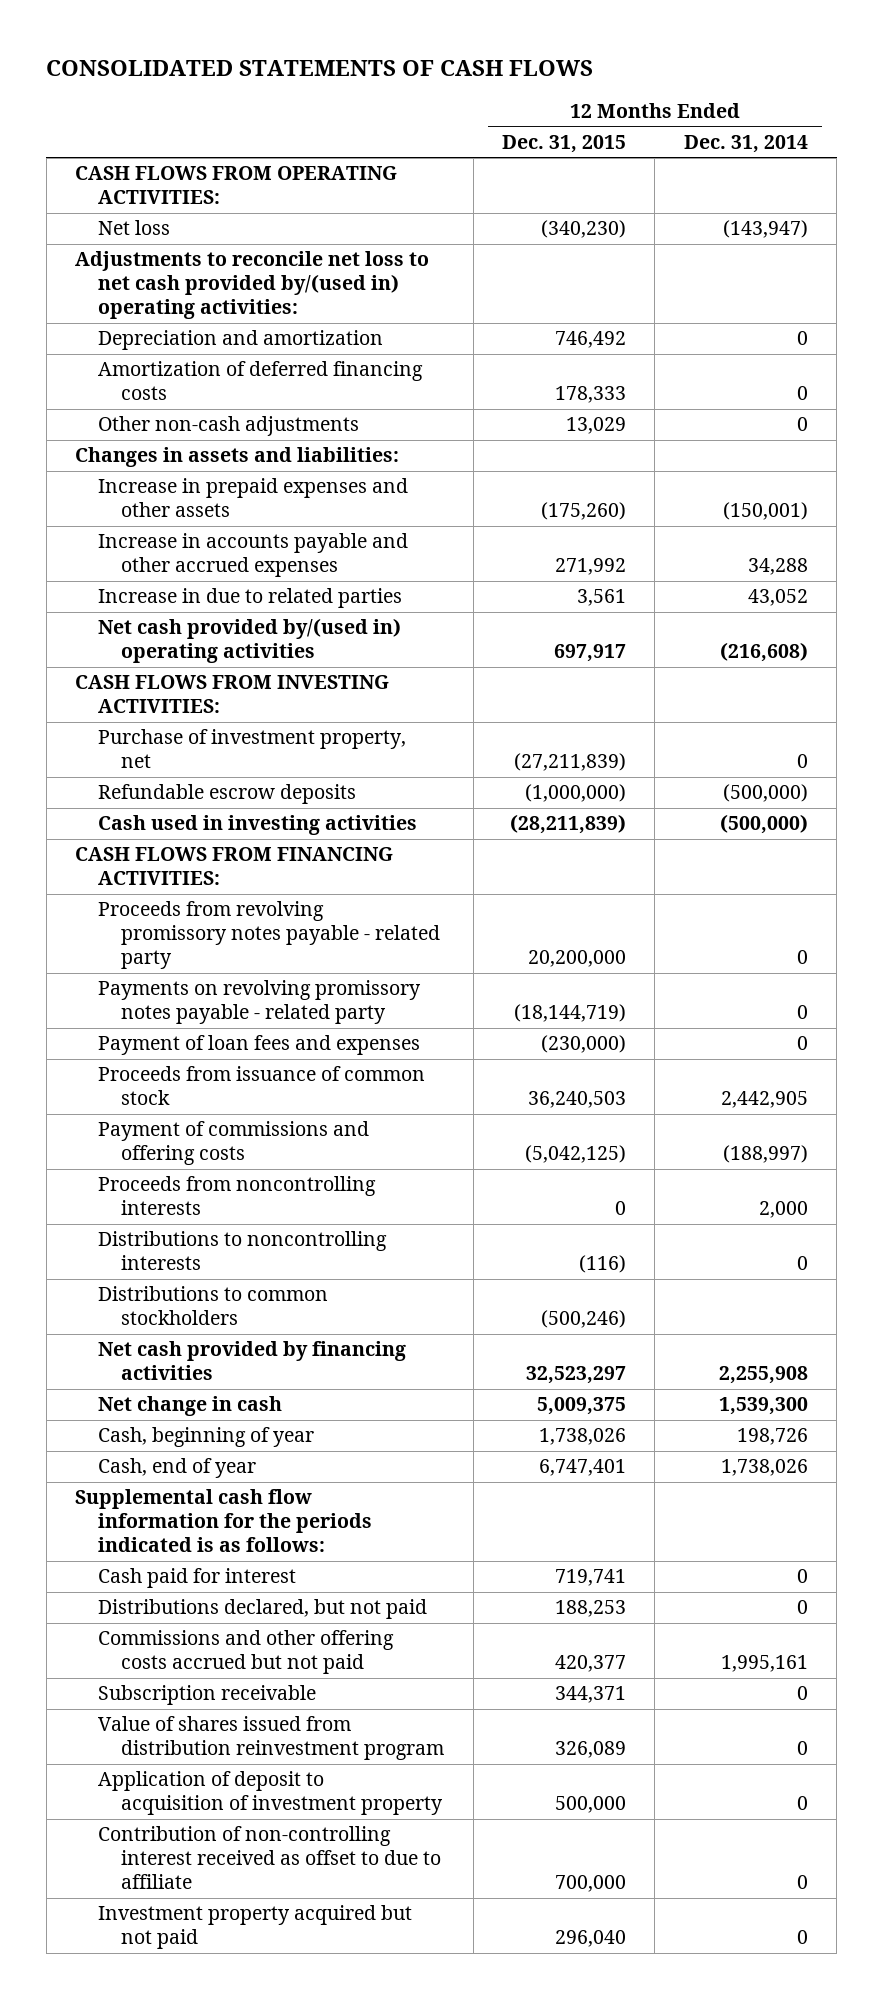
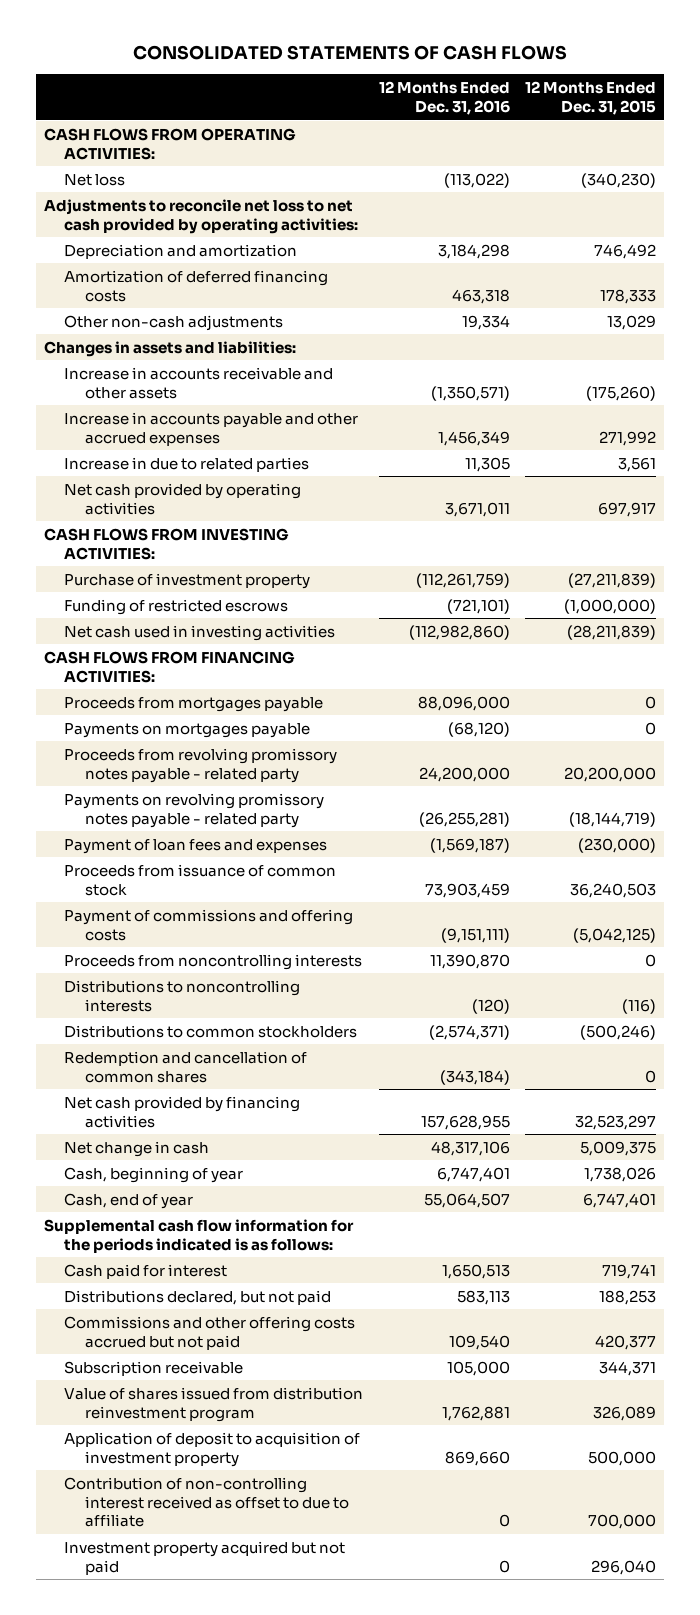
[683,134,808,153] Dec. 31, 2014 -> none
none -> [378,81,510,115] 12 Months Ended Dec. 31, 2016
[75,251,430,320] Adjustments to reconcile net loss to net cash provided by/(used in) operating activities: -> [43,198,359,234] Adjustments to reconcile net loss to net cash provided by operating activities:
[98,478,409,518] Increase in prepaid expenses and other assets -> [64,366,334,399] Increase in accounts receivable and other assets
[98,618,402,664] Net cash provided by/(used in) operating activities -> [64,482,302,515] Net cash provided by operating activities
[98,729,407,769] Purchase of investment property, net -> [64,572,311,589] Purchase of investment property
[98,784,357,805] Refundable escrow deposits -> [64,598,289,615] Funding of restricted escrows
[98,815,418,836] Cash used in investing activities -> [64,624,336,641] Net cash used in investing activities
none -> [64,696,324,712] Proceeds from mortgages payable
none -> [64,722,311,738] Payments on mortgages payable
none -> [64,1050,308,1083] Redemption and cancellation of common shares

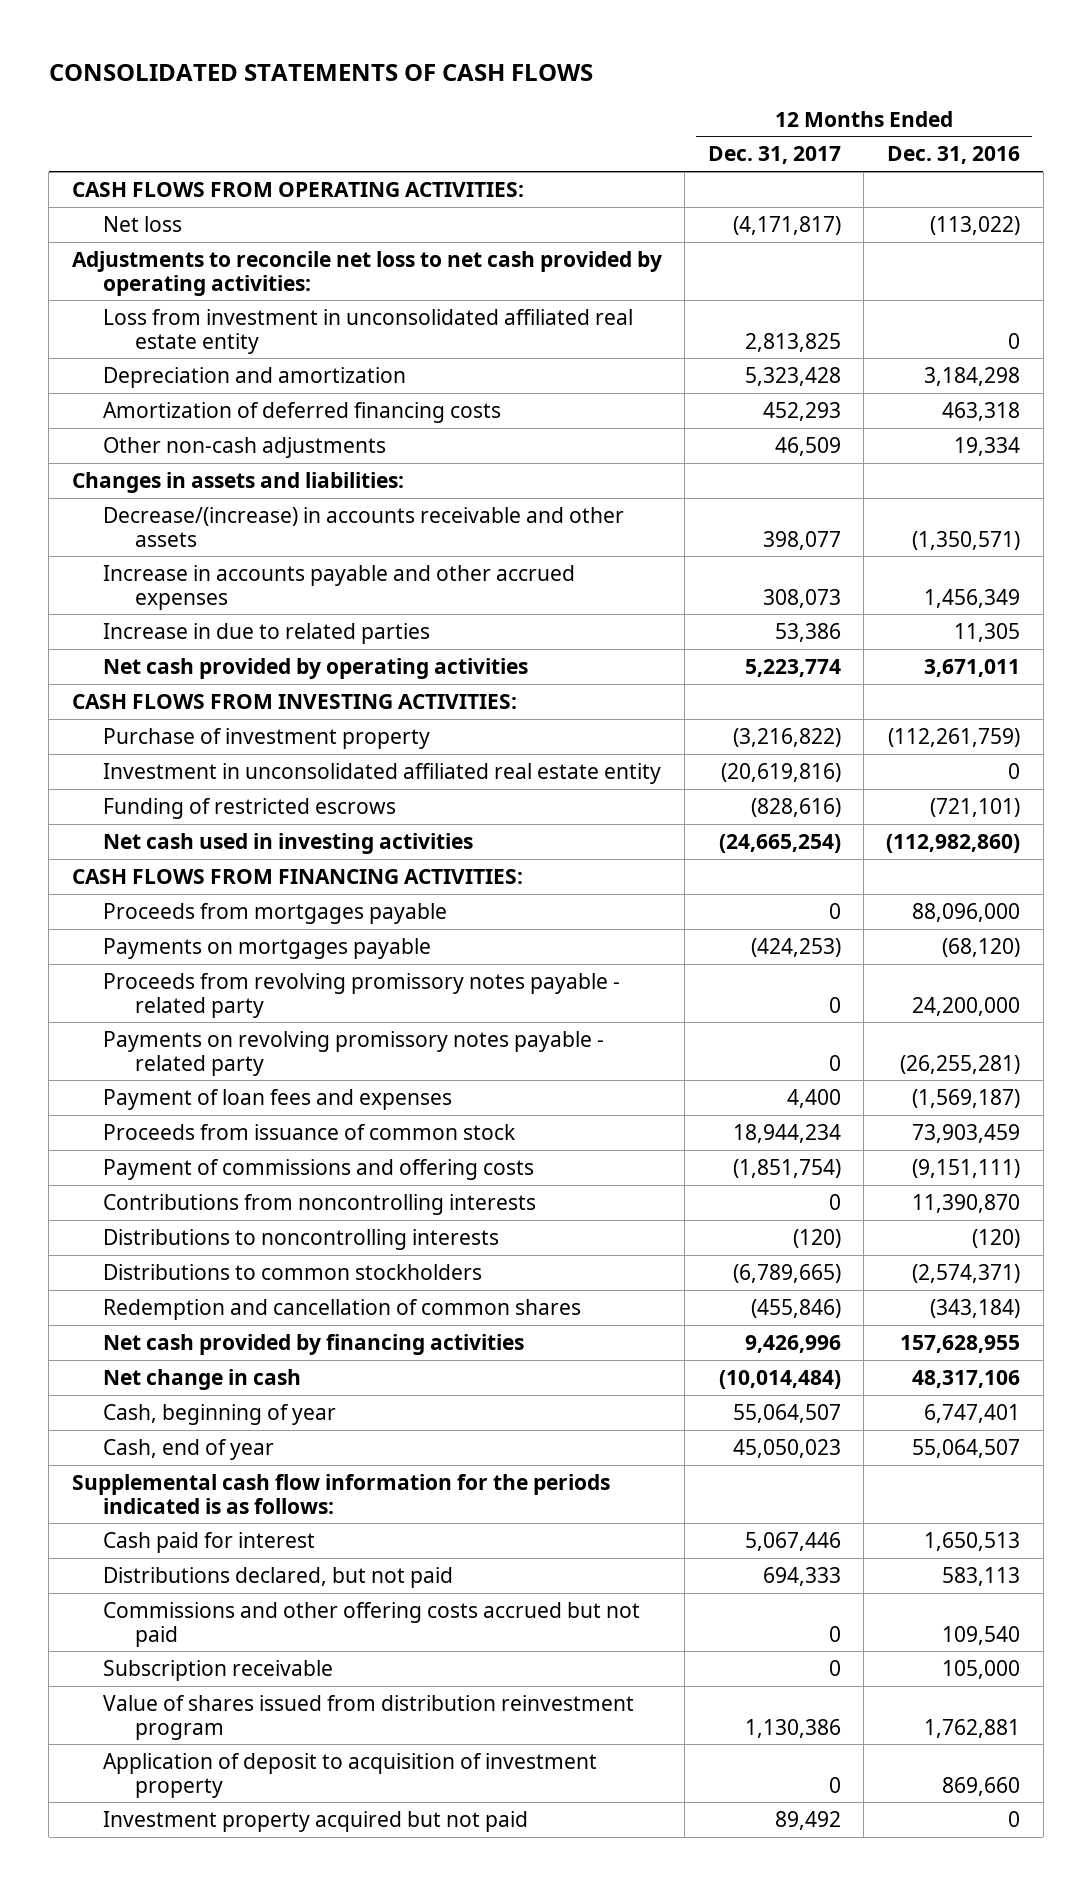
[524,81,656,115] 12 Months Ended Dec. 31, 2015 -> none
none -> [707,146,841,165] Dec. 31, 2017
none -> [103,308,634,354] Loss from investment in unconsolidated affiliated real estate entity
[64,366,334,399] Increase in accounts receivable and other assets -> [103,506,625,547] Decrease/(increase) in accounts receivable and other assets
none -> [103,762,662,784] Investment in unconsolidated affiliated real estate entity
[64,953,363,970] Proceeds from noncontrolling interests -> [103,1193,537,1215] Contributions from noncontrolling interests
[64,1476,349,1528] Contribution of non-controlling interest received as offset to due to affiliate -> none

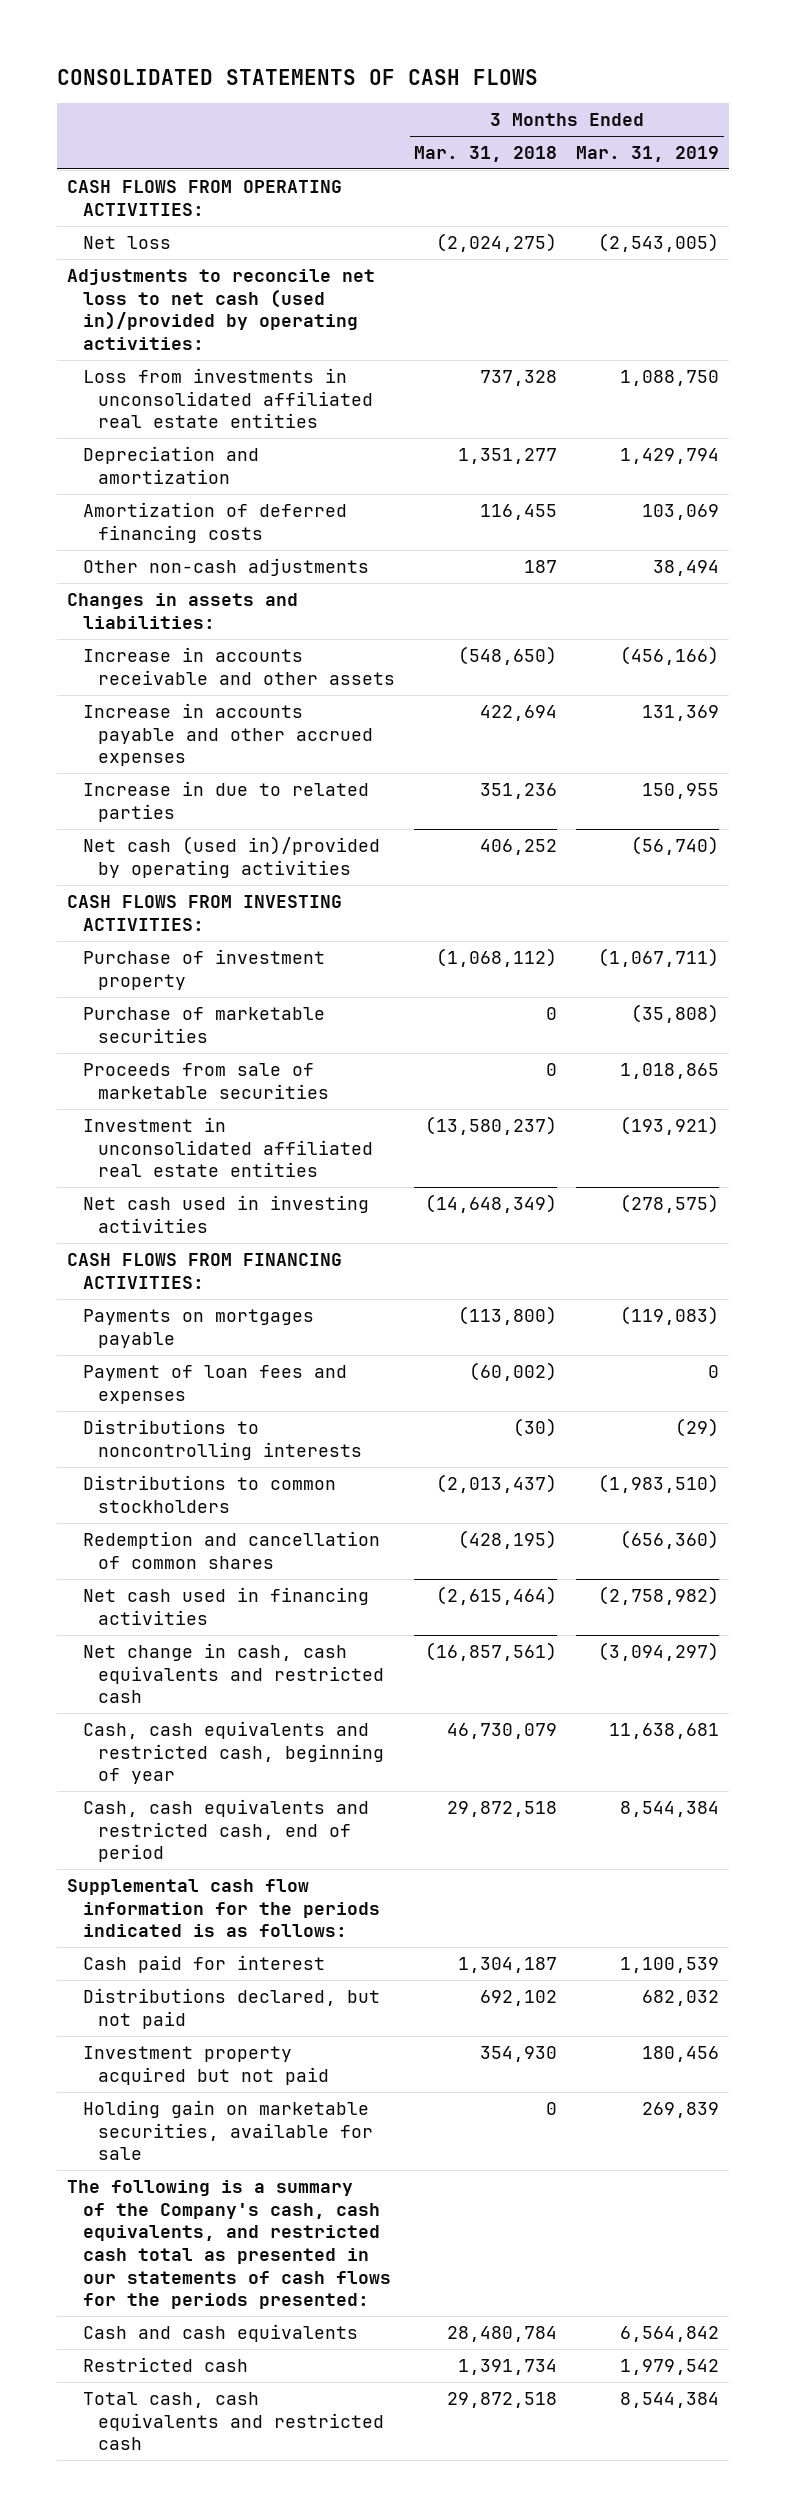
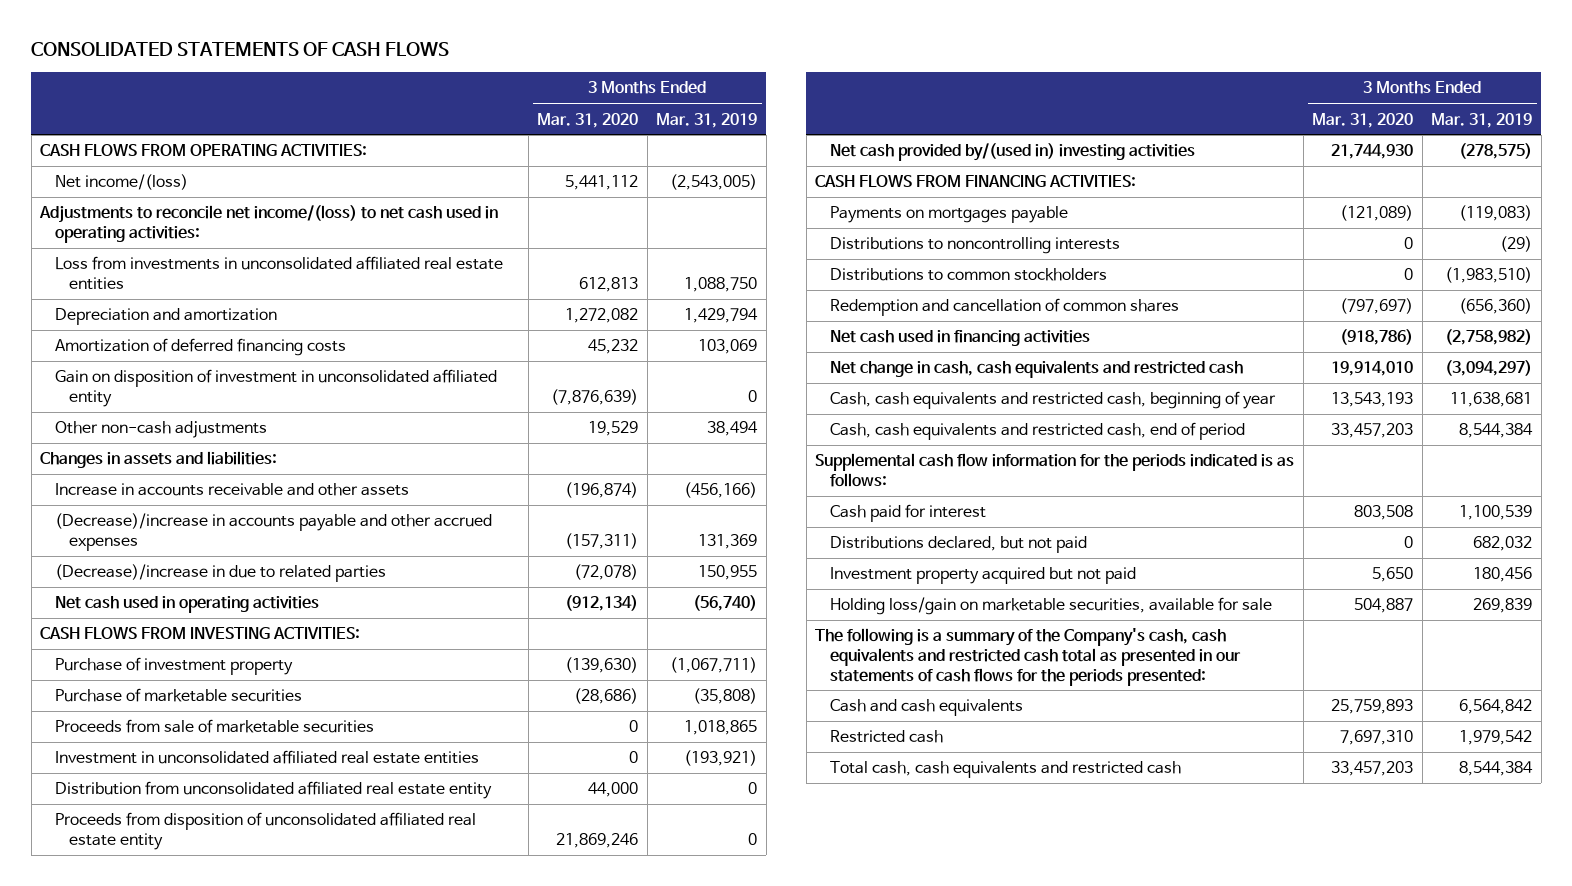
[414,146,558,163] Mar. 31, 2018 -> none
none -> [537,112,639,128] Mar. 31, 2020
[82,236,171,250] Net loss -> [54,174,188,191] Net income/(loss)
[66,269,375,350] Adjustments to reconcile net loss to net cash (used in)/provided by operating activities: -> [39,205,499,243] Adjustments to reconcile net income/(loss) to net cash used in operating activities:
none -> [54,369,497,407] Gain on disposition of investment in unconsolidated affiliated entity
[82,703,374,767] Increase in accounts payable and other accrued expenses -> [54,513,492,551] (Decrease)/increase in accounts payable and other accrued expenses
[82,781,369,822] Increase in due to related parties -> [54,564,386,583] (Decrease)/increase in due to related parties
[82,836,380,878] Net cash (used in)/provided by operating activities -> [54,596,319,614] Net cash used in operating activities
none -> [54,781,492,800] Distribution from unconsolidated affiliated real estate entity
none -> [54,812,476,850] Proceeds from disposition of unconsolidated affiliated real estate entity
[82,1195,369,1233] Net cash used in investing activities -> [829,143,1195,162] Net cash provided by/(used in) investing activities
[82,1365,347,1404] Payment of loan fees and expenses -> none
[82,2100,374,2161] Holding gain on marketable securities, available for sale -> [829,597,1272,616] Holding loss/gain on marketable securities, available for sale
[66,2180,391,2310] The following is a summary of the Company's cash, cash equivalents, and restricted cash total as presented in our statements of cash flows for the periods presented: -> [815,628,1241,686] The following is a summary of the Company's cash, cash equivalents and restricted cash total as presented in our statements of cash flows for the periods presented:

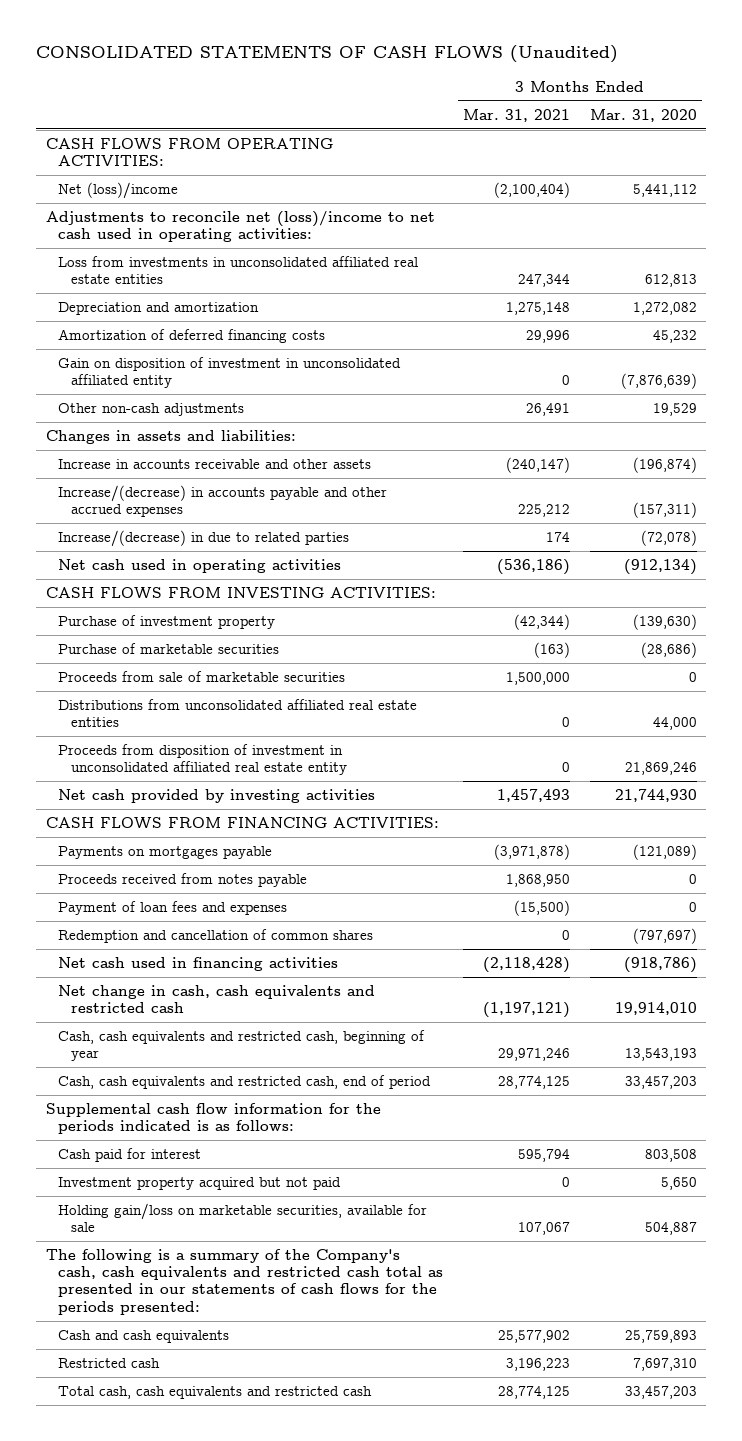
[31,42,450,57] CONSOLIDATED STATEMENTS OF CASH FLOWS -> [35,45,618,64] CONSOLIDATED STATEMENTS OF CASH FLOWS (Unaudited)
[656,112,758,128] Mar. 31, 2019 -> none
none -> [462,108,570,122] Mar. 31, 2021
[54,174,188,191] Net income/(loss) -> [58,181,179,199] Net (loss)/income
[39,205,499,243] Adjustments to reconcile net income/(loss) to net cash used in operating activities: -> [45,210,435,243] Adjustments to reconcile net (loss)/income to net cash used in operating activities:
[54,513,492,551] (Decrease)/increase in accounts payable and other accrued expenses -> [58,484,388,518] Increase/(decrease) in accounts payable and other accrued expenses
[54,564,386,583] (Decrease)/increase in due to related parties -> [58,529,350,547] Increase/(decrease) in due to related parties
[54,750,479,765] Investment in unconsolidated affiliated real estate entities -> none
[54,781,492,800] Distribution from unconsolidated affiliated real estate entity -> [58,698,418,728] Distributions from unconsolidated affiliated real estate entities
[54,812,476,850] Proceeds from disposition of unconsolidated affiliated real estate entity -> [58,743,347,776] Proceeds from disposition of investment in unconsolidated affiliated real estate entity
[829,143,1195,162] Net cash provided by/(used in) investing activities -> [58,788,376,803] Net cash provided by investing activities
[829,237,1120,255] Distributions to noncontrolling interests -> none
[829,268,1107,282] Distributions to common stockholders -> none
none -> [58,872,308,887] Proceeds received from notes payable
none -> [58,900,288,915] Payment of loan fees and expenses
[829,536,1087,554] Distributions declared, but not paid -> none
[829,597,1272,616] Holding loss/gain on marketable securities, available for sale -> [58,1202,428,1233] Holding gain/loss on marketable securities, available for sale

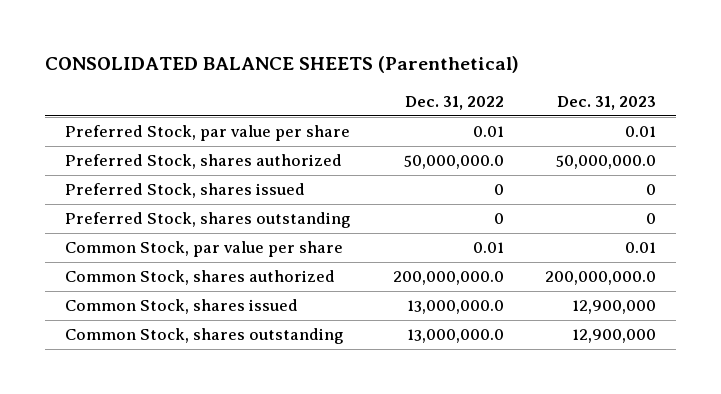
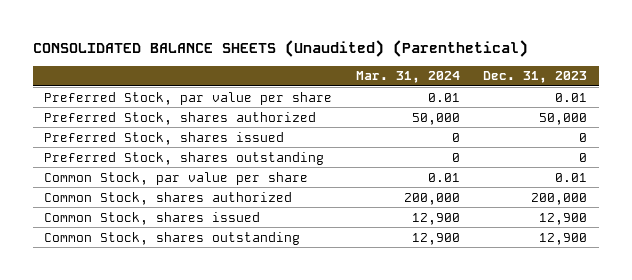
[44,56,519,74] CONSOLIDATED BALANCE SHEETS (Parenthetical) -> [32,39,528,57] CONSOLIDATED BALANCE SHEETS (Unaudited) (Parenthetical)
[404,95,504,110] Dec. 31, 2022 -> none
none -> [355,71,460,84] Mar. 31, 2024
[555,155,656,170] 50,000,000.0 -> [539,112,588,125] 50,000
[544,271,656,286] 200,000,000.0 -> [531,192,588,205] 200,000
[571,300,656,315] 12,900,000 -> [539,212,588,225] 12,900
[571,329,656,344] 12,900,000 -> [539,232,588,245] 12,900

